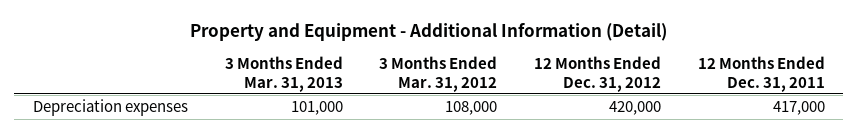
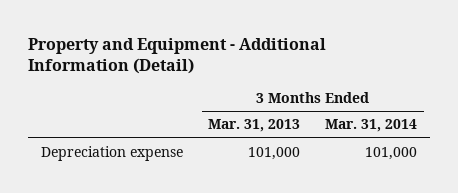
[379,56,498,92] 3 Months Ended Mar. 31, 2012 -> none
[534,56,662,92] 12 Months Ended Dec. 31, 2012 -> none
[698,56,826,92] 12 Months Ended Dec. 31, 2011 -> none
none -> [325,119,418,133] Mar. 31, 2014
[32,99,188,117] Depreciation expenses -> [40,146,183,162] Depreciation expense

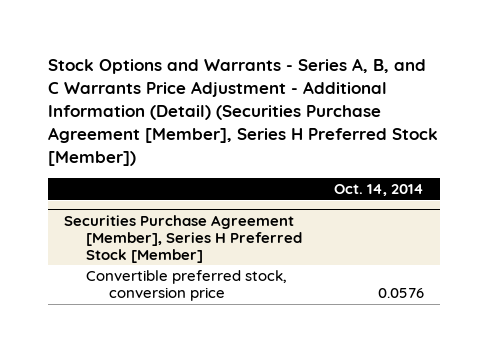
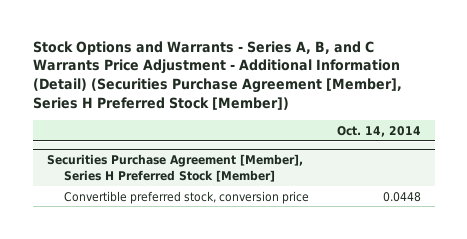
[378,288,425,299] 0.0576 -> [382,191,421,202] 0.0448

